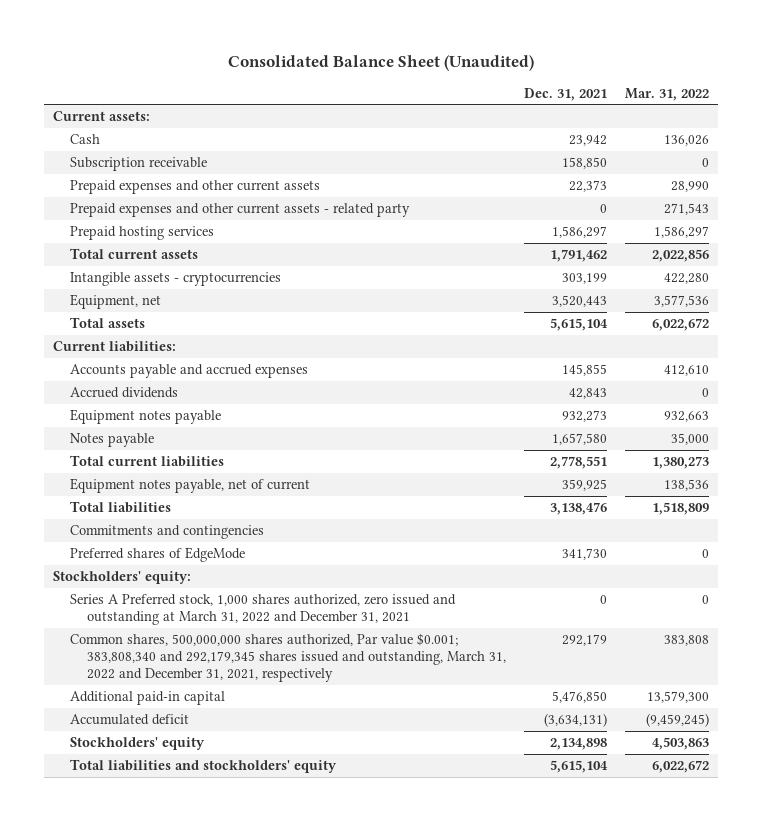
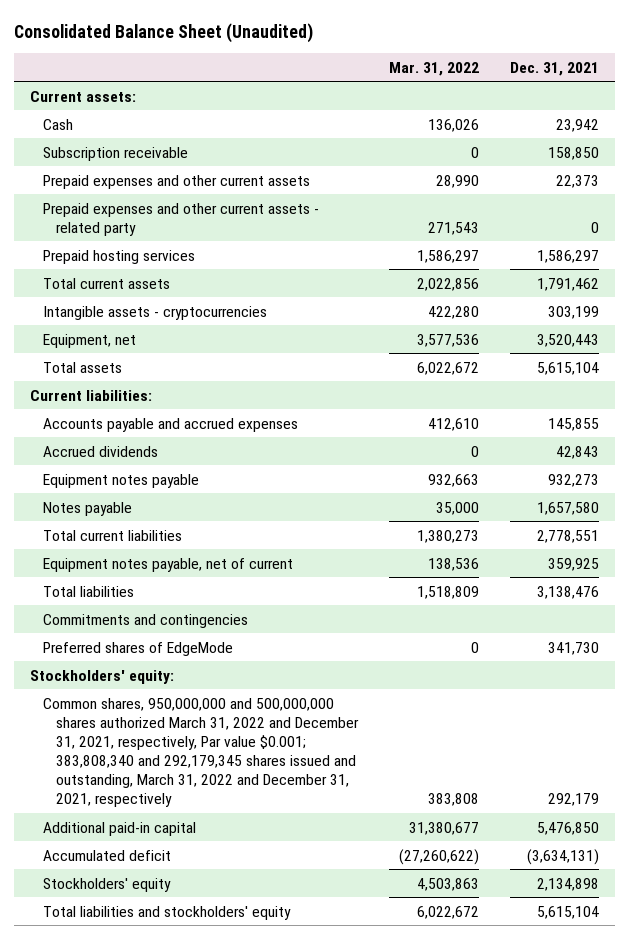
[70,594,457,626] Series A Preferred stock, 1,000 shares authorized, zero issued and outstanding at March 31, 2022 and December 31, 2021 -> none
[70,633,506,683] Common shares, 500,000,000 shares authorized, Par value $0.001; 383,808,340 and 292,179,345 shares issued and outstanding, March 31, 2022 and December 31, 2021, respectively -> [42,697,359,808] Common shares, 950,000,000 and 500,000,000 shares authorized March 31, 2022 and December 31, 2021, respectively, Par value $0.001; 383,808,340 and 292,179,345 shares issued and outstanding, March 31, 2022 and December 31, 2021, respectively
[646,691,709,704] 13,579,300 -> [409,821,480,835] 31,380,677
[645,713,709,728] (9,459,245) -> [399,848,480,865] (27,260,622)

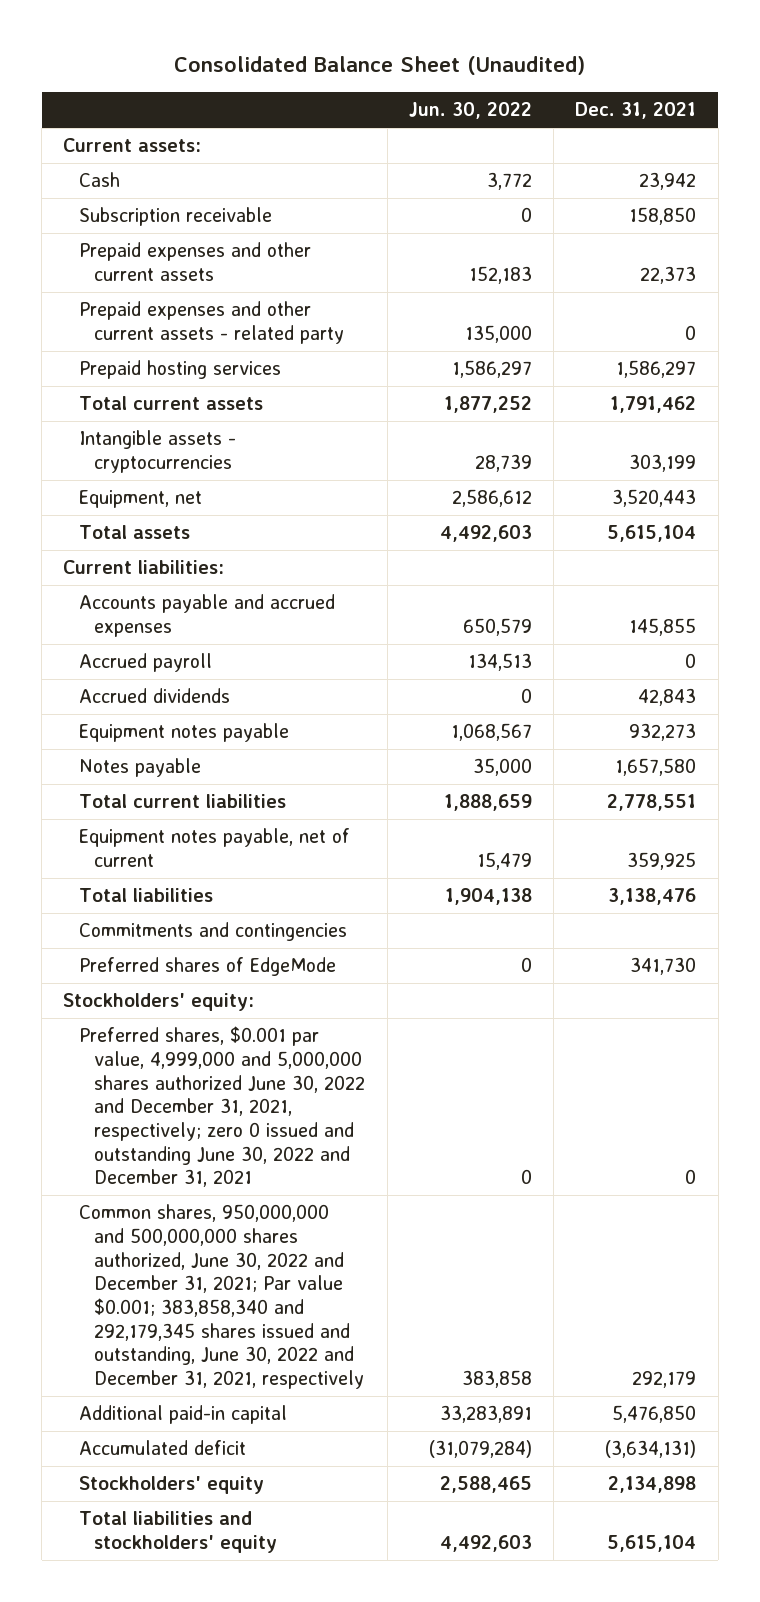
[389,61,480,76] Mar. 31, 2022 -> none
none -> [408,102,532,120] Jun. 30, 2022
none -> [78,653,212,673] Accrued payroll
none -> [78,1026,366,1188] Preferred shares, $0.001 par value, 4,999,000 and 5,000,000 shares authorized June 30, 2022 and December 31, 2021, respectively; zero 0 issued and outstanding June 30, 2022 and December 31, 2021
[42,697,359,808] Common shares, 950,000,000 and 500,000,000 shares authorized March 31, 2022 and December 31, 2021, respectively, Par value $0.001; 383,808,340 and 292,179,345 shares issued and outstanding, March 31, 2022 and December 31, 2021, respectively -> [78,1204,365,1390] Common shares, 950,000,000 and 500,000,000 shares authorized, June 30, 2022 and December 31, 2021; Par value $0.001; 383,858,340 and 292,179,345 shares issued and outstanding, June 30, 2022 and December 31, 2021, respectively

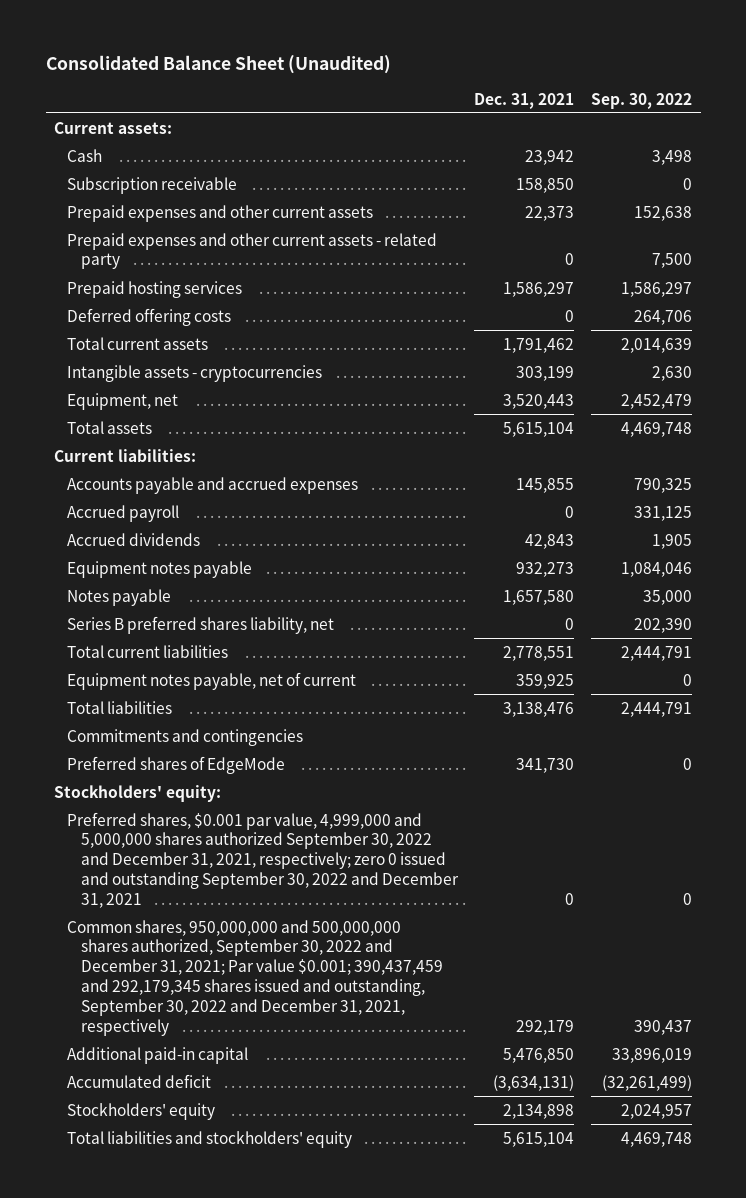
[408,102,532,120] Jun. 30, 2022 -> none
none -> [591,92,693,109] Sep. 30, 2022
none -> [67,307,232,326] Deferred offering costs
none -> [67,615,335,634] Series B preferred shares liability, net
[78,1026,366,1188] Preferred shares, $0.001 par value, 4,999,000 and 5,000,000 shares authorized June 30, 2022 and December 31, 2021, respectively; zero 0 issued and outstanding June 30, 2022 and December 31, 2021 -> [67,811,459,908] Preferred shares, $0.001 par value, 4,999,000 and 5,000,000 shares authorized September 30, 2022 and December 31, 2021, respectively; zero 0 issued and outstanding September 30, 2022 and December 31, 2021
[78,1204,365,1390] Common shares, 950,000,000 and 500,000,000 shares authorized, June 30, 2022 and December 31, 2021; Par value $0.001; 383,858,340 and 292,179,345 shares issued and outstanding, June 30, 2022 and December 31, 2021, respectively -> [67,919,443,1036] Common shares, 950,000,000 and 500,000,000 shares authorized, September 30, 2022 and December 31, 2021; Par value $0.001; 390,437,459 and 292,179,345 shares issued and outstanding, September 30, 2022 and December 31, 2021, respectively

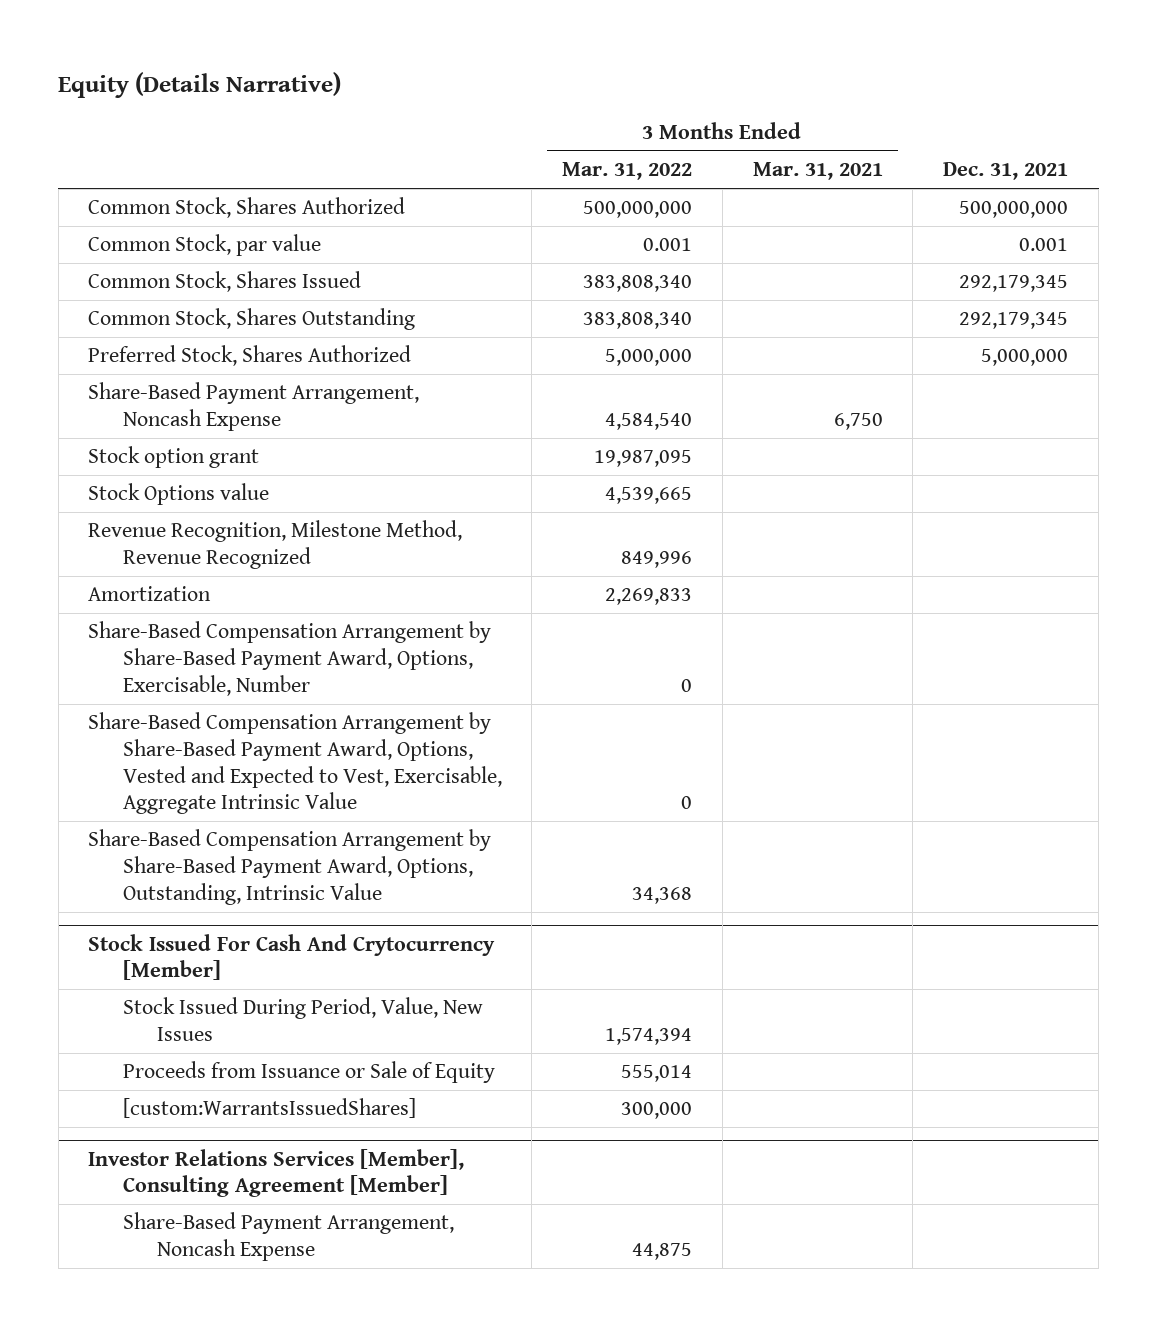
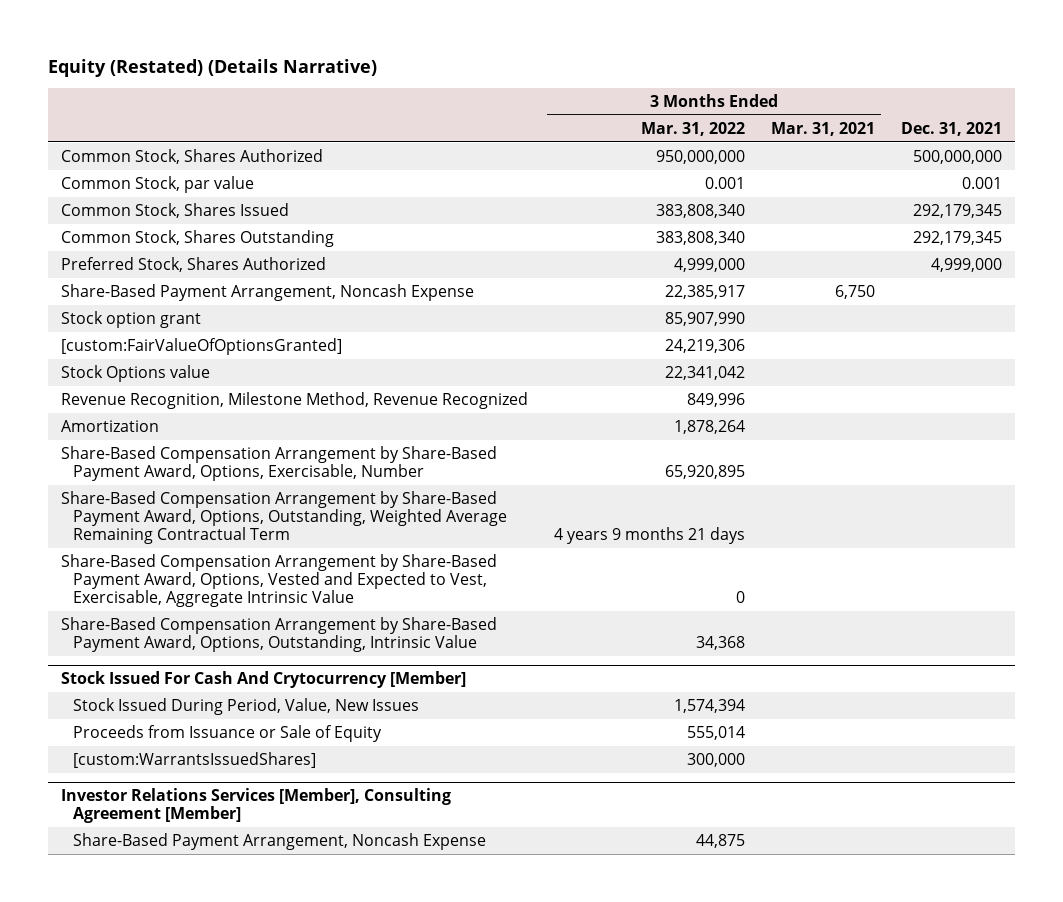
[58,71,342,98] Equity (Details Narrative) -> [48,58,378,77] Equity (Restated) (Details Narrative)
[583,201,693,219] 500,000,000 -> [655,149,745,164] 950,000,000
[605,349,693,367] 5,000,000 -> [673,257,745,272] 4,999,000
[981,349,1069,367] 5,000,000 -> [930,257,1002,272] 4,999,000
[605,413,693,431] 4,584,540 -> [664,284,745,299] 22,385,917
[594,450,693,468] 19,987,095 -> [664,311,745,326] 85,907,990
none -> [60,337,342,355] [custom:FairValueOfOptionsGranted]
[605,487,693,505] 4,539,665 -> [664,365,745,380] 22,341,042
[605,588,693,606] 2,269,833 -> [673,419,745,434] 1,878,264
[681,678,693,692] 0 -> [664,465,745,480] 65,920,895
none -> [60,490,507,545] Share-Based Compensation Arrangement by Share-Based Payment Award, Options, Outstanding, Weighted Average Remaining Contractual Term

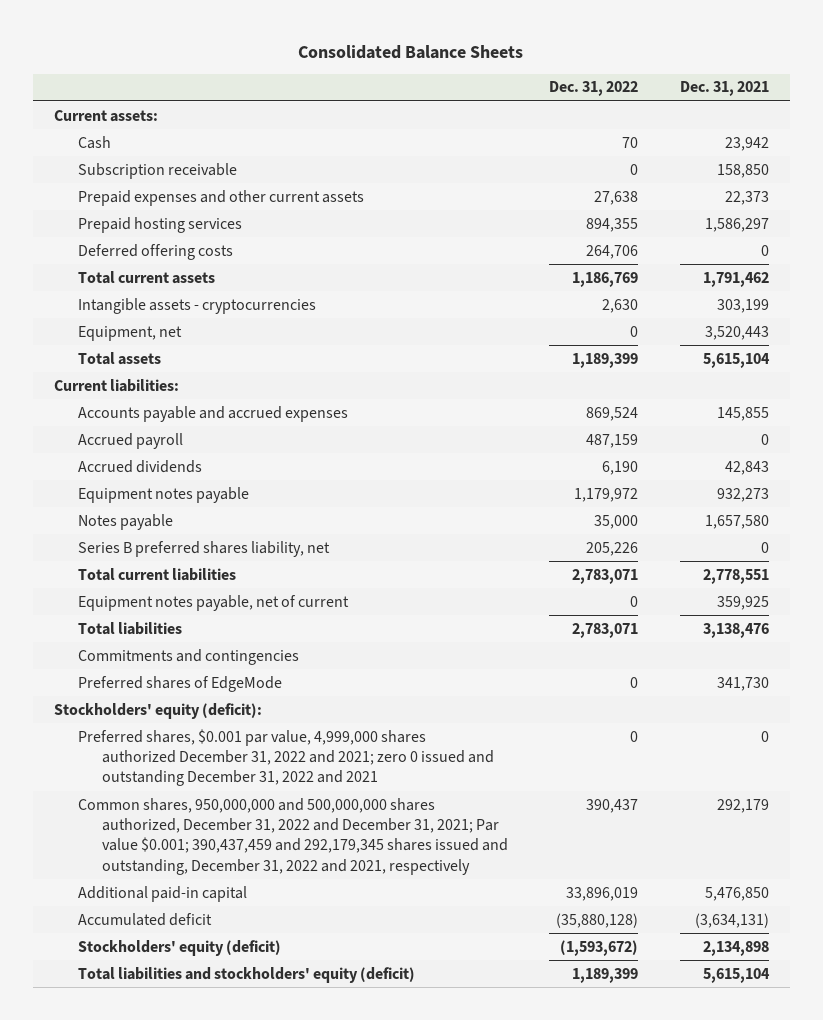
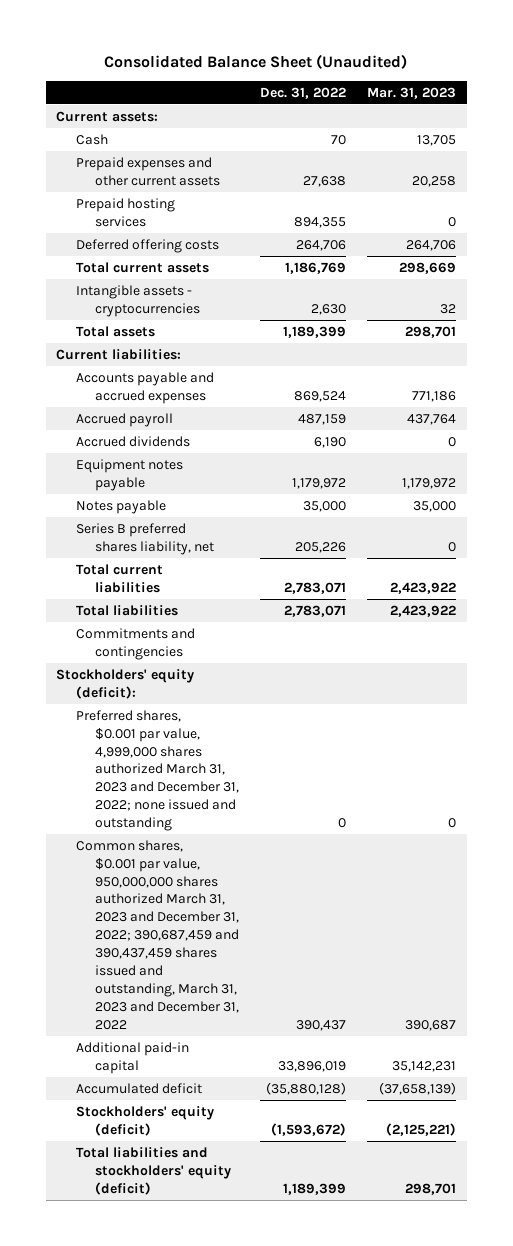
[298,44,524,59] Consolidated Balance Sheets -> [104,54,408,70] Consolidated Balance Sheet (Unaudited)
[679,81,769,97] Dec. 31, 2021 -> none
none -> [367,86,457,99] Mar. 31, 2023
[78,162,238,179] Subscription receivable -> none
[78,325,183,341] Equipment, net -> none
[78,594,350,611] Equipment notes payable, net of current -> none
[78,675,283,692] Preferred shares of EdgeMode -> none
[78,728,495,787] Preferred shares, $0.001 par value, 4,999,000 shares authorized December 31, 2022 and 2021; zero 0 issued and outstanding December 31, 2022 and 2021 -> [75,709,240,832] Preferred shares, $0.001 par value, 4,999,000 shares authorized March 31, 2023 and December 31, 2022; none issued and outstanding
[78,797,509,875] Common shares, 950,000,000 and 500,000,000 shares authorized, December 31, 2022 and December 31, 2021; Par value $0.001; 390,437,459 and 292,179,345 shares issued and outstanding, December 31, 2022 and 2021, respectively -> [75,839,240,1030] Common shares, $0.001 par value, 950,000,000 shares authorized March 31, 2023 and December 31, 2022; 390,687,459 and 390,437,459 shares issued and outstanding, March 31, 2023 and December 31, 2022

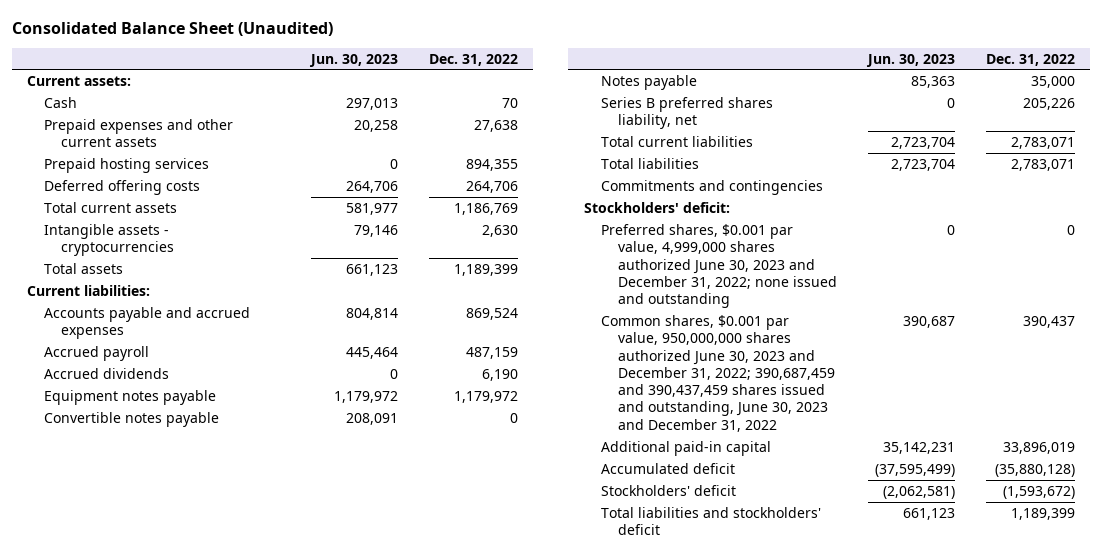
[367,86,457,99] Mar. 31, 2023 -> none
none -> [309,53,399,67] Jun. 30, 2023
none -> [44,411,220,427] Convertible notes payable
[56,668,195,699] Stockholders' equity (deficit): -> [583,201,730,213] Stockholders' deficit:
[75,709,240,832] Preferred shares, $0.001 par value, 4,999,000 shares authorized March 31, 2023 and December 31, 2022; none issued and outstanding -> [601,223,838,309] Preferred shares, $0.001 par value, 4,999,000 shares authorized June 30, 2023 and December 31, 2022; none issued and outstanding
[75,839,240,1030] Common shares, $0.001 par value, 950,000,000 shares authorized March 31, 2023 and December 31, 2022; 390,687,459 and 390,437,459 shares issued and outstanding, March 31, 2023 and December 31, 2022 -> [601,314,836,432] Common shares, $0.001 par value, 950,000,000 shares authorized June 30, 2023 and December 31, 2022; 390,687,459 and 390,437,459 shares issued and outstanding, June 30, 2023 and December 31, 2022
[75,1105,214,1136] Stockholders' equity (deficit) -> [601,484,737,496] Stockholders' deficit
[75,1146,232,1195] Total liabilities and stockholders' equity (deficit) -> [601,506,822,536] Total liabilities and stockholders' deficit

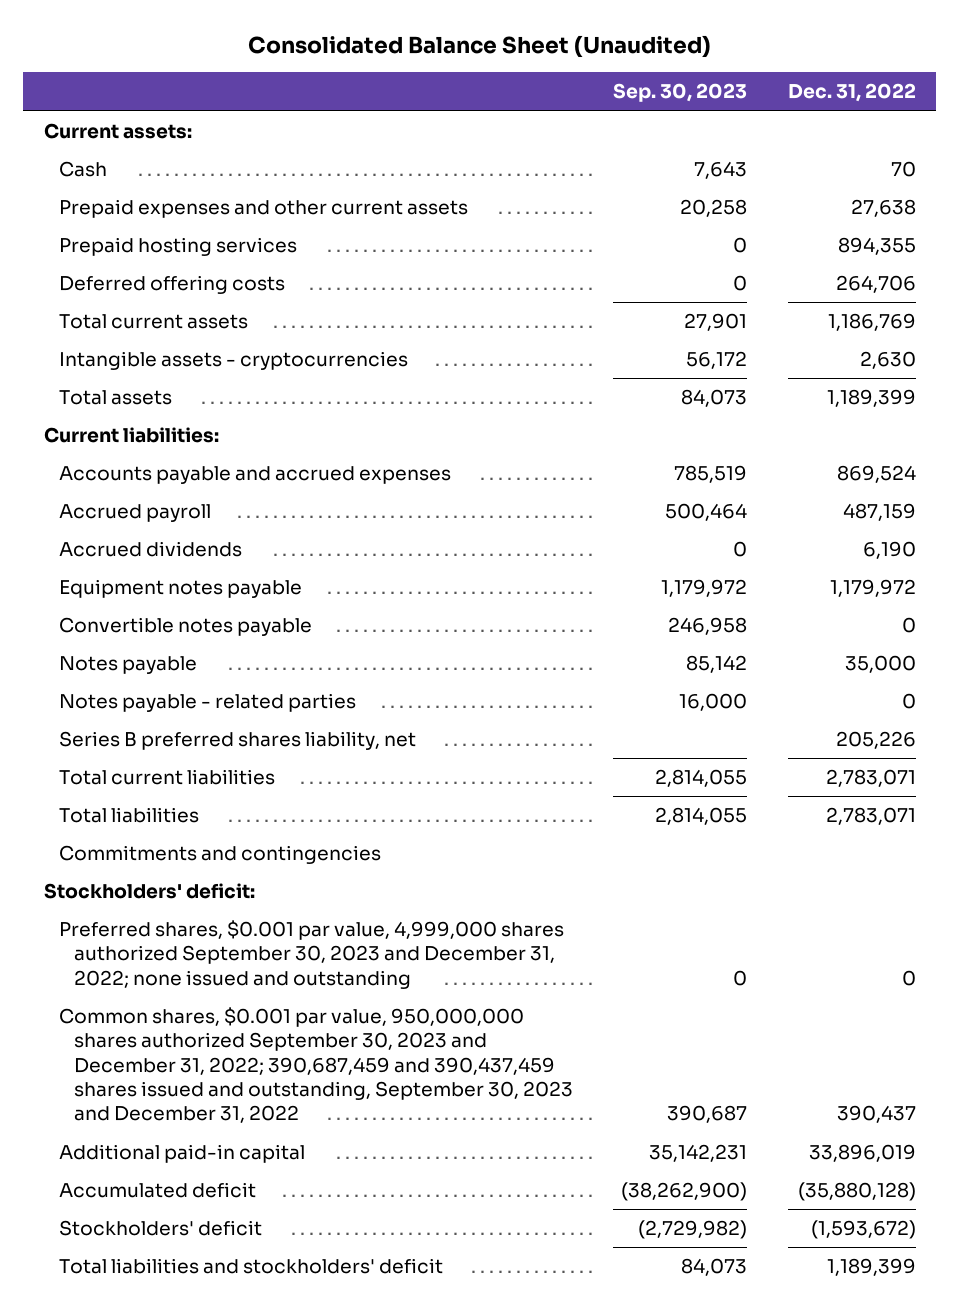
[309,53,399,67] Jun. 30, 2023 -> none
none -> [613,83,748,103] Sep. 30, 2023
none -> [58,693,356,713] Notes payable - related parties
[601,223,838,309] Preferred shares, $0.001 par value, 4,999,000 shares authorized June 30, 2023 and December 31, 2022; none issued and outstanding -> [58,920,564,989] Preferred shares, $0.001 par value, 4,999,000 shares authorized September 30, 2023 and December 31, 2022; none issued and outstanding
[601,314,836,432] Common shares, $0.001 par value, 950,000,000 shares authorized June 30, 2023 and December 31, 2022; 390,687,459 and 390,437,459 shares issued and outstanding, June 30, 2023 and December 31, 2022 -> [58,1007,573,1124] Common shares, $0.001 par value, 950,000,000 shares authorized September 30, 2023 and December 31, 2022; 390,687,459 and 390,437,459 shares issued and outstanding, September 30, 2023 and December 31, 2022

